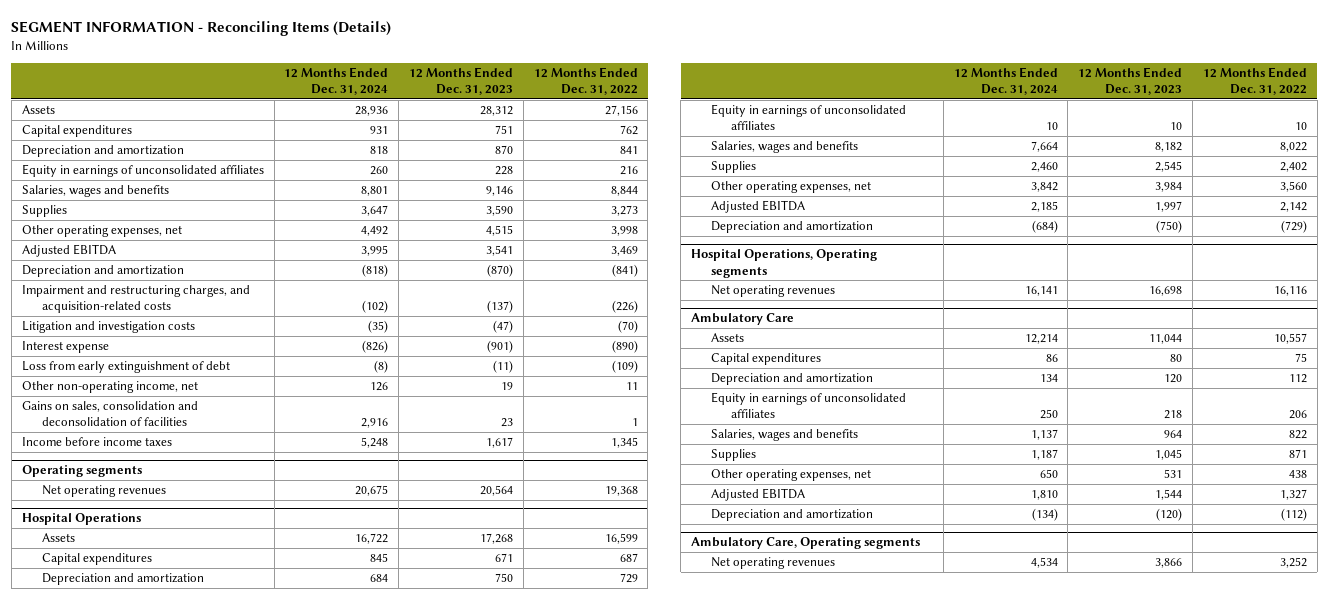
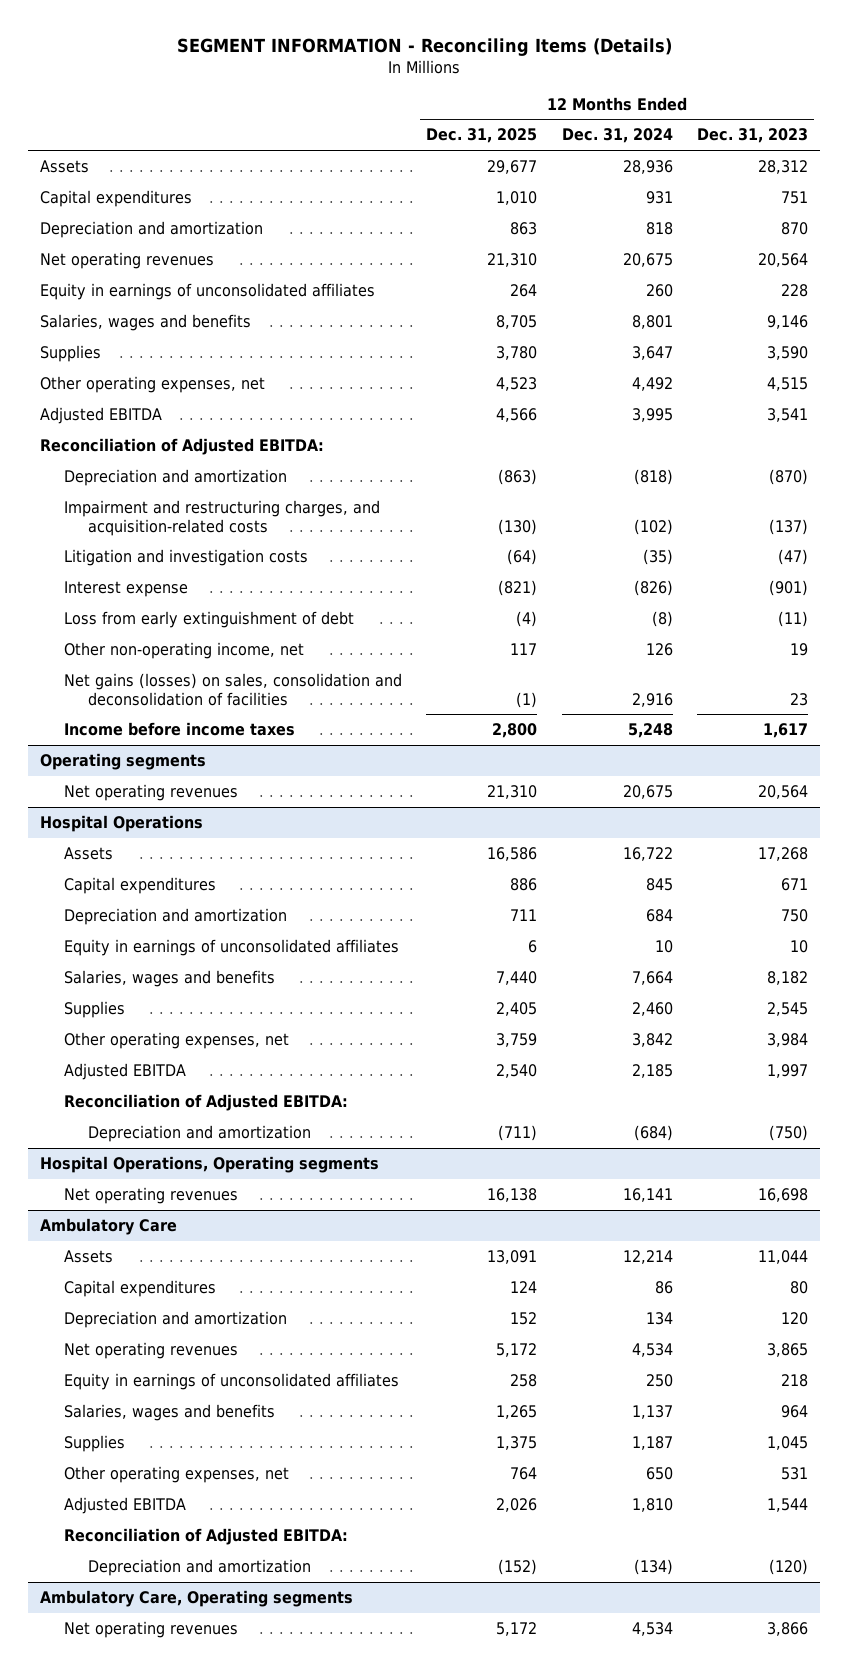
[533,66,638,96] 12 Months Ended Dec. 31, 2022 -> none
none -> [426,128,538,144] Dec. 31, 2025
none -> [39,252,214,270] Net operating revenues
none -> [39,438,324,456] Reconciliation of Adjusted EBITDA:
[21,401,198,427] Gains on sales, consolidation and deconsolidation of facilities -> [63,673,402,706] Net gains (losses) on sales, consolidation and deconsolidation of facilities
none -> [63,1094,348,1112] Reconciliation of Adjusted EBITDA:
none -> [63,1342,238,1360] Net operating revenues
none -> [63,1528,348,1546] Reconciliation of Adjusted EBITDA:

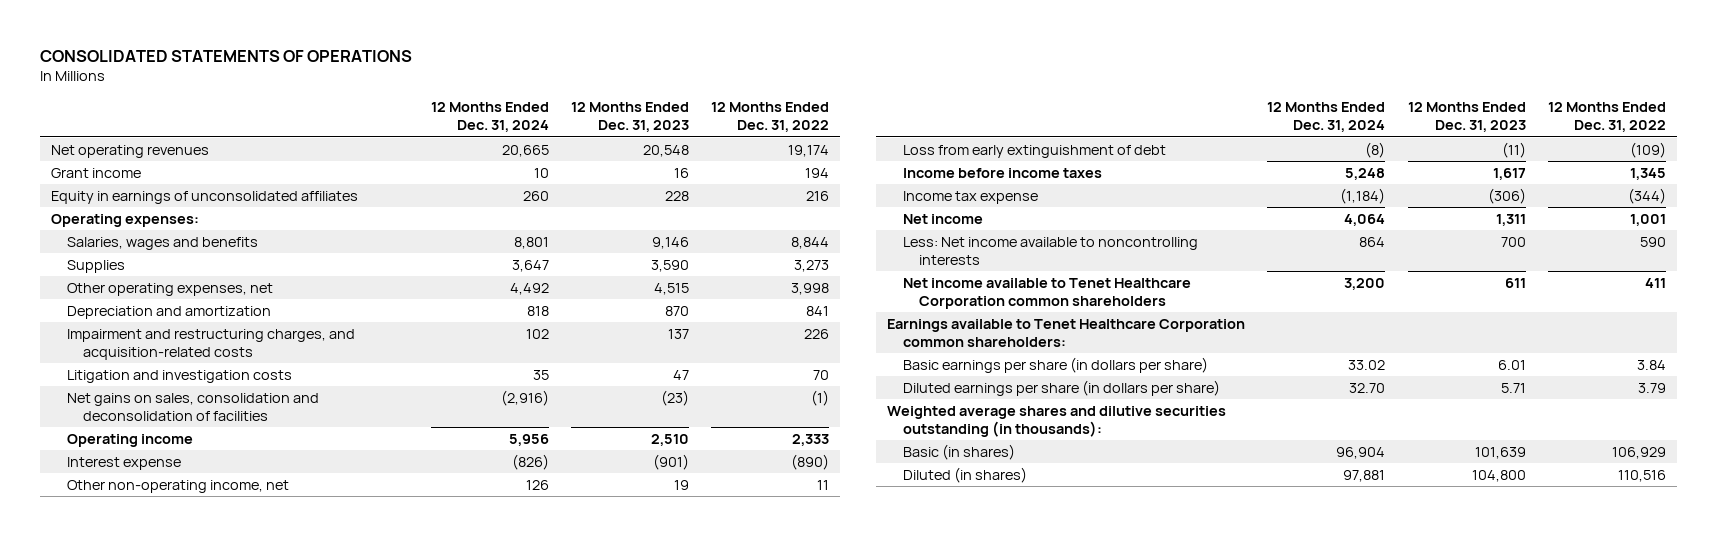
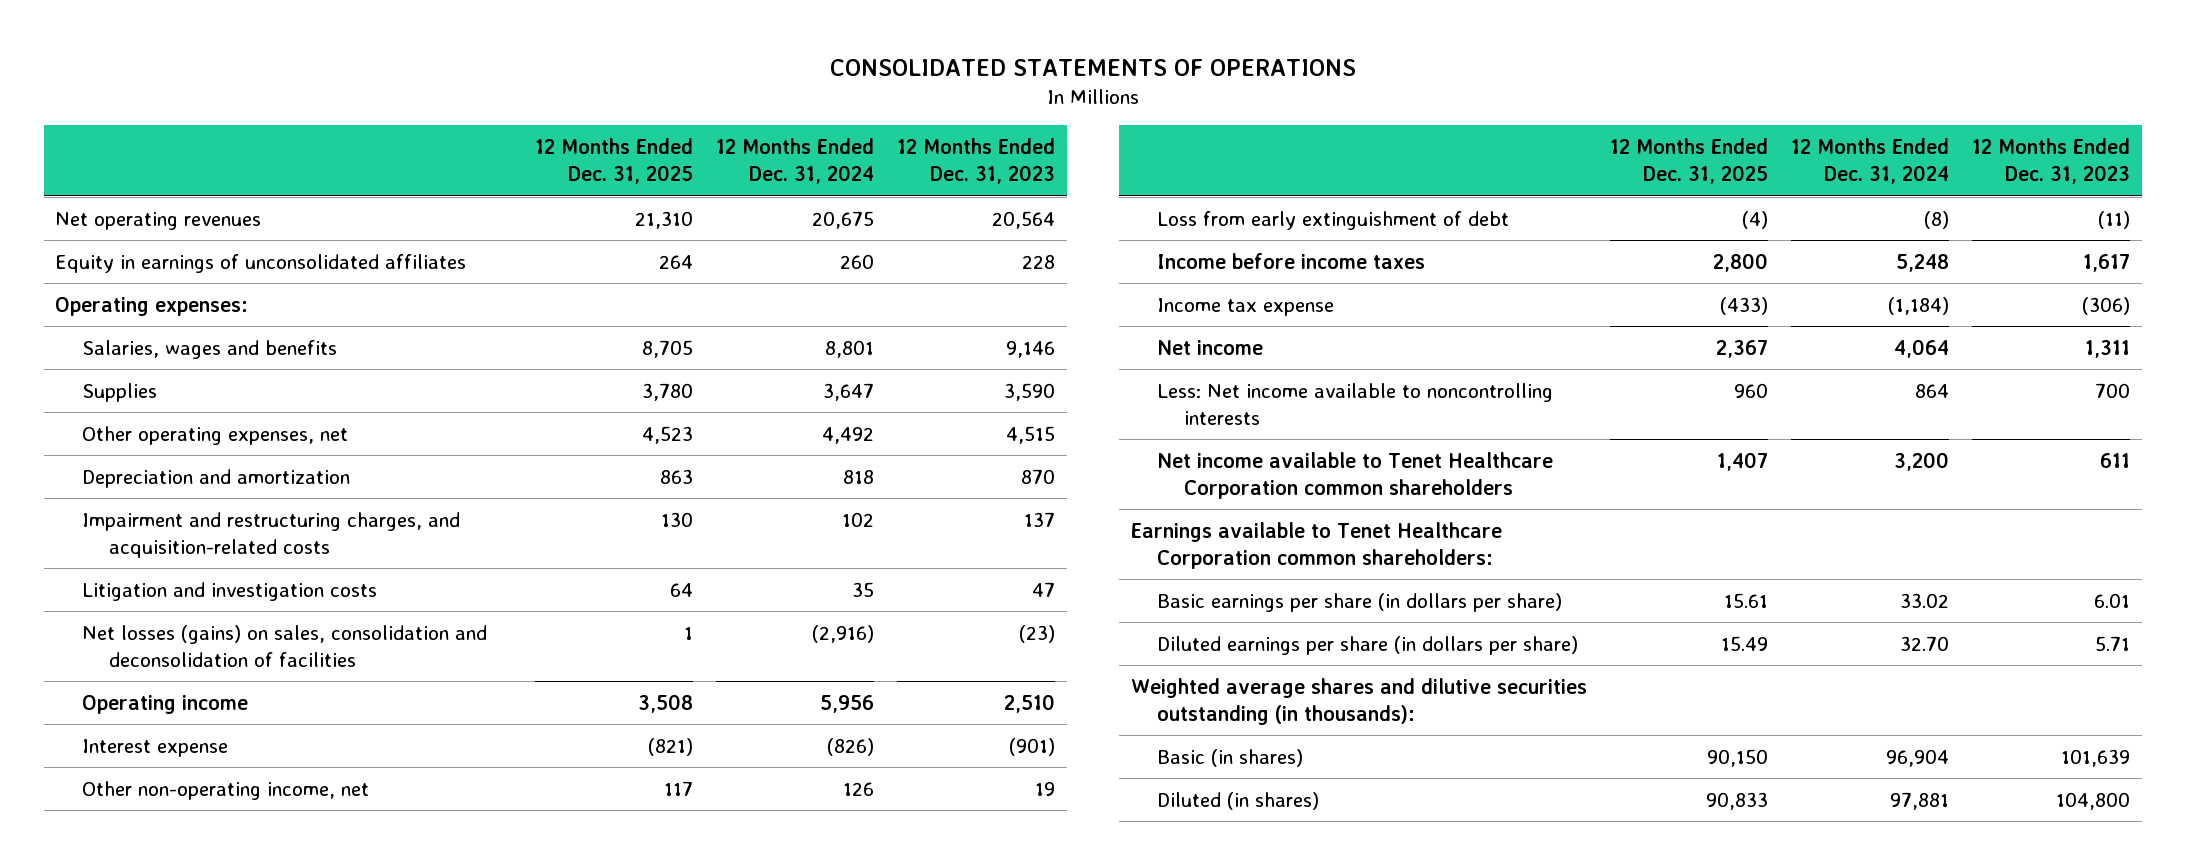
[711,102,830,133] 12 Months Ended Dec. 31, 2022 -> none
none -> [534,138,693,185] 12 Months Ended Dec. 31, 2025
[50,167,141,178] Grant income -> none
[502,144,550,157] 20,665 -> [811,210,874,229] 20,675
[643,144,690,157] 20,548 -> [992,210,1056,229] 20,564
[66,392,319,421] Net gains on sales, consolidation and deconsolidation of facilities -> [82,624,488,667] Net losses (gains) on sales, consolidation and deconsolidation of facilities

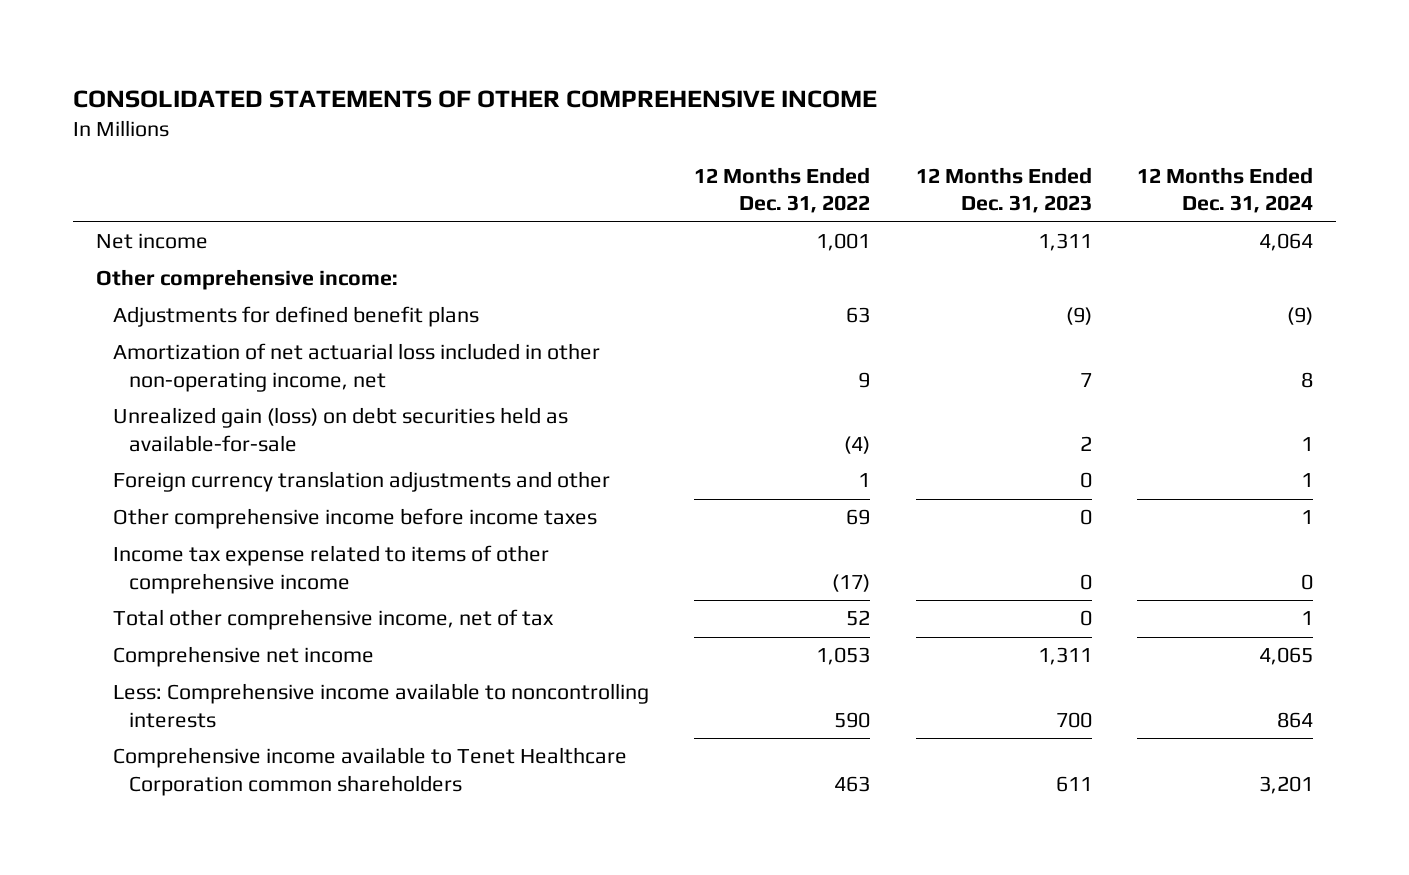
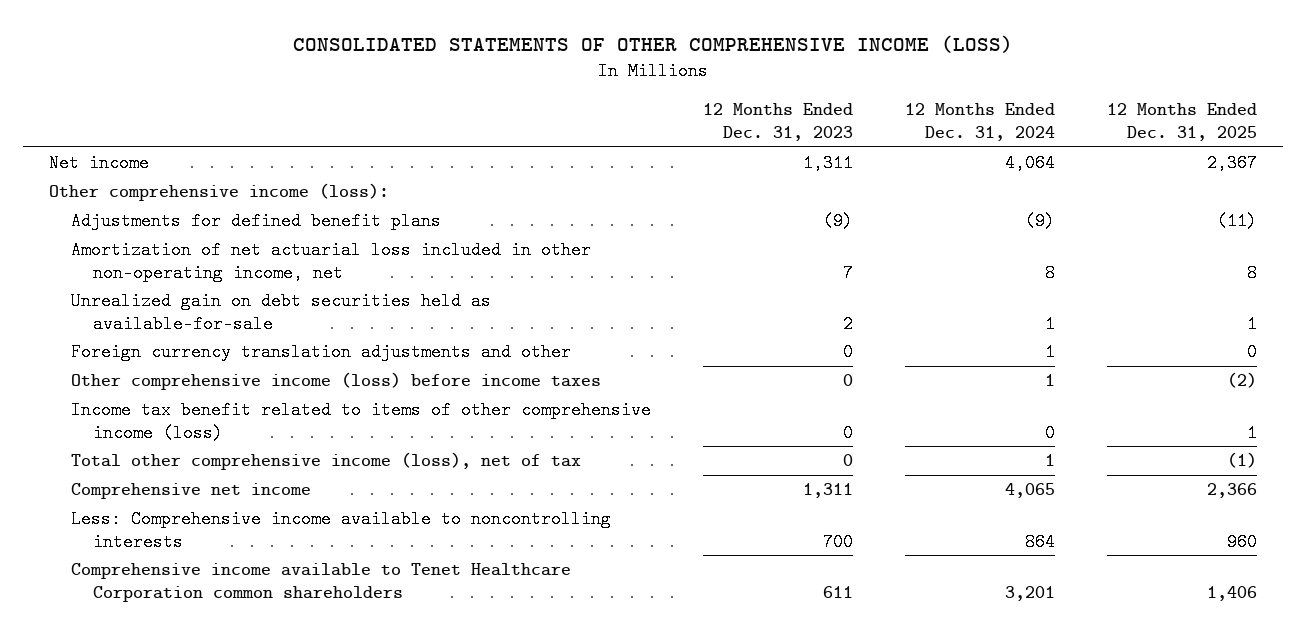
[73,89,878,108] CONSOLIDATED STATEMENTS OF OTHER COMPREHENSIVE INCOME -> [292,35,1013,54] CONSOLIDATED STATEMENTS OF OTHER COMPREHENSIVE INCOME (LOSS)
[694,166,871,214] 12 Months Ended Dec. 31, 2022 -> none
none -> [1106,103,1257,141] 12 Months Ended Dec. 31, 2025
[96,269,399,291] Other comprehensive income: -> [48,182,389,201] Other comprehensive income (loss):
[112,407,568,452] Unrealized gain (loss) on debt securities held as available-for-sale -> [70,291,491,333] Unrealized gain on debt securities held as available-for-sale
[112,508,597,530] Other comprehensive income before income taxes -> [70,371,601,390] Other comprehensive income (loss) before income taxes
[112,545,549,594] Income tax expense related to items of other comprehensive income -> [70,400,651,442] Income tax benefit related to items of other comprehensive income (loss)
[112,609,554,631] Total other comprehensive income, net of tax -> [70,451,581,470] Total other comprehensive income (loss), net of tax

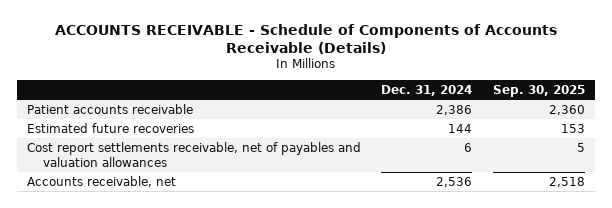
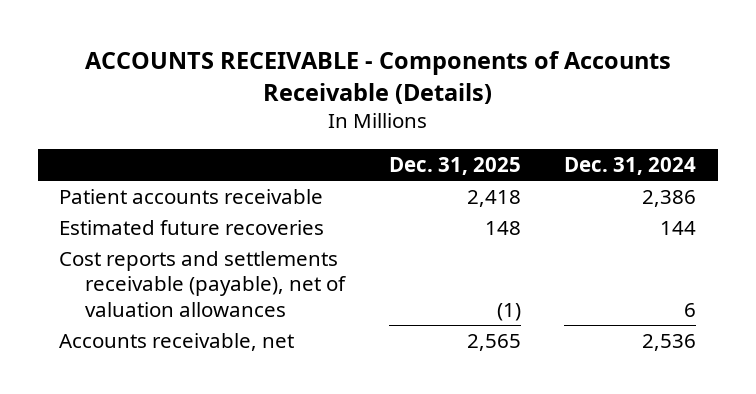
[54,23,557,54] ACCOUNTS RECEIVABLE - Schedule of Components of Accounts Receivable (Details) -> [84,51,671,105] ACCOUNTS RECEIVABLE - Components of Accounts Receivable (Details)
[492,85,585,98] Sep. 30, 2025 -> none
none -> [388,156,521,175] Dec. 31, 2025
[26,141,361,167] Cost report settlements receivable, net of payables and valuation allowances -> [59,251,347,317] Cost reports and settlements receivable (payable), net of valuation allowances

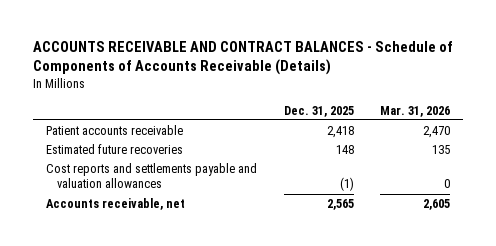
[84,51,671,105] ACCOUNTS RECEIVABLE - Components of Accounts Receivable (Details) -> [32,41,453,76] ACCOUNTS RECEIVABLE AND CONTRACT BALANCES - Schedule of Components of Accounts Receivable (Details)
[564,156,697,175] Dec. 31, 2024 -> none
none -> [380,105,451,117] Mar. 31, 2026
[59,251,347,317] Cost reports and settlements receivable (payable), net of valuation allowances -> [46,163,258,189] Cost reports and settlements payable and valuation allowances

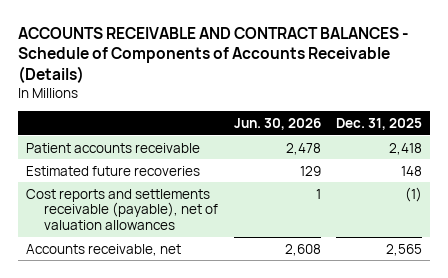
[380,105,451,117] Mar. 31, 2026 -> none
none -> [233,117,321,130] Jun. 30, 2026
[46,163,258,189] Cost reports and settlements payable and valuation allowances -> [25,188,218,230] Cost reports and settlements receivable (payable), net of valuation allowances

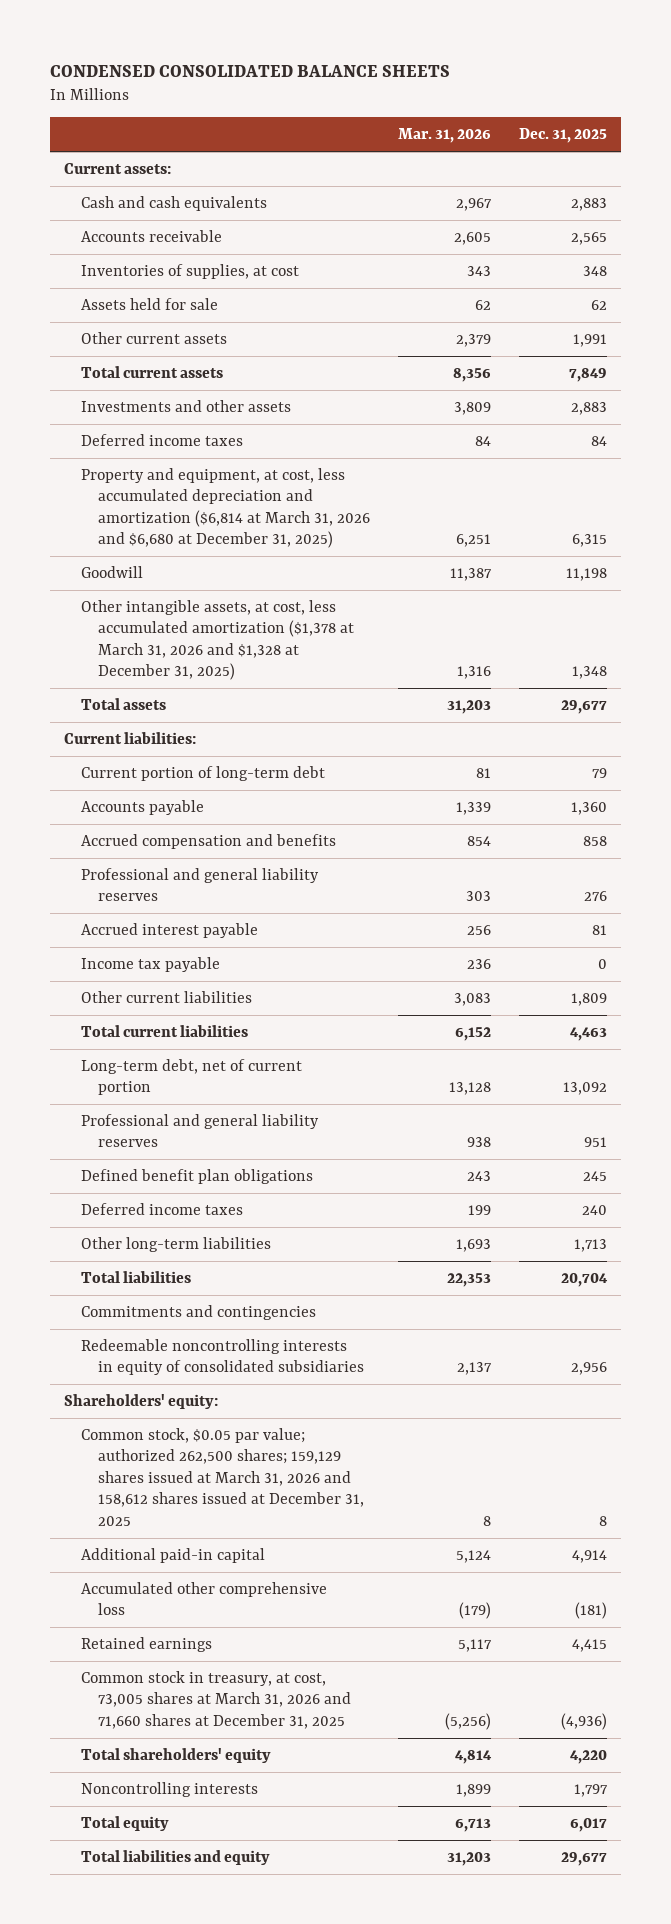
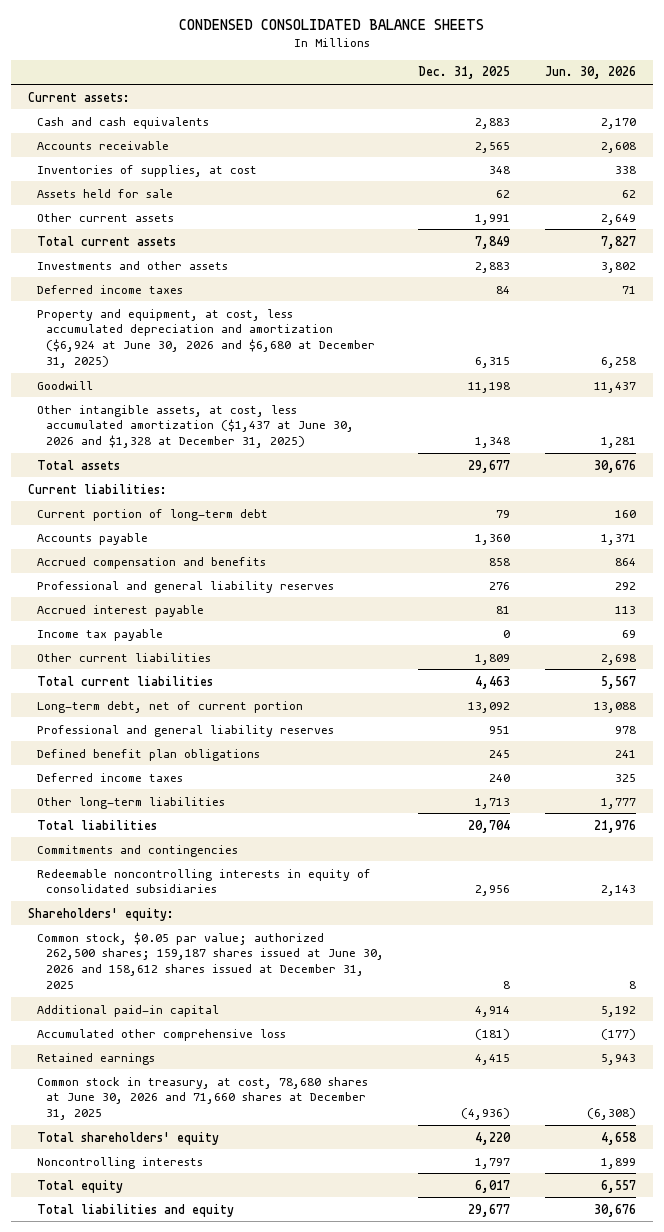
[397,128,491,144] Mar. 31, 2026 -> none
none -> [544,66,636,80] Jun. 30, 2026
[80,467,370,549] Property and equipment, at cost, less accumulated depreciation and amortization ($6,814 at March 31, 2026 and $6,680 at December 31, 2025) -> [37,308,375,368] Property and equipment, at cost, less accumulated depreciation and amortization ($6,924 at June 30, 2026 and $6,680 at December 31, 2025)
[80,599,354,681] Other intangible assets, at cost, less accumulated amortization ($1,378 at March 31, 2026 and $1,328 at December 31, 2025) -> [37,404,354,449] Other intangible assets, at cost, less accumulated amortization ($1,437 at June 30, 2026 and $1,328 at December 31, 2025)
[80,1427,364,1526] Common stock, $0.05 par value; authorized 262,500 shares; 159,129 shares issued at March 31, 2026 and 158,612 shares issued at December 31, 2025 -> [37,931,384,989] Common stock, $0.05 par value; authorized 262,500 shares; 159,187 shares issued at June 30, 2026 and 158,612 shares issued at December 31, 2025
[80,1670,351,1729] Common stock in treasury, at cost, 73,005 shares at March 31, 2026 and 71,660 shares at December 31, 2025 -> [37,1076,369,1121] Common stock in treasury, at cost, 78,680 shares at June 30, 2026 and 71,660 shares at December 31, 2025

